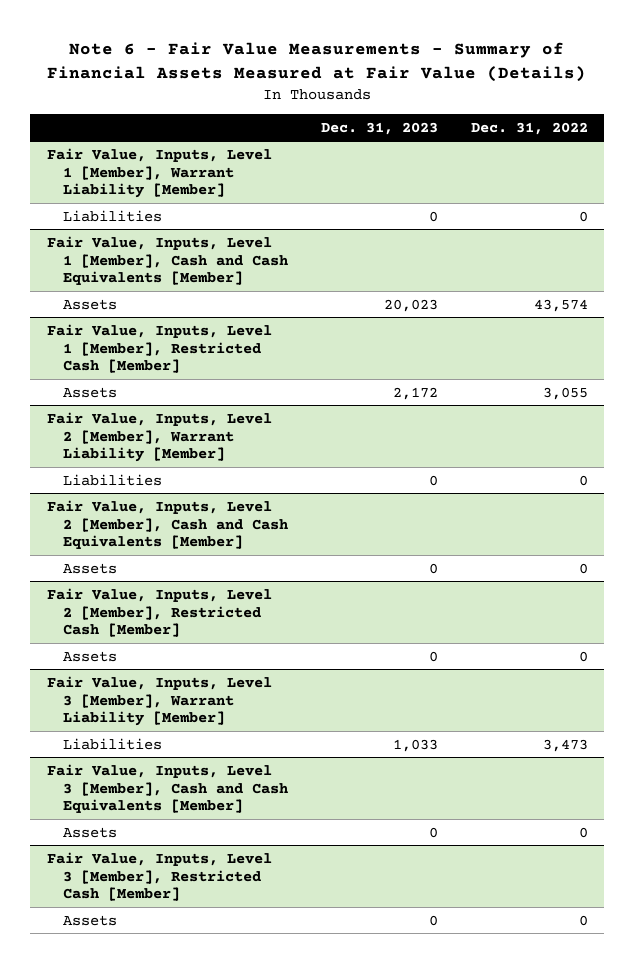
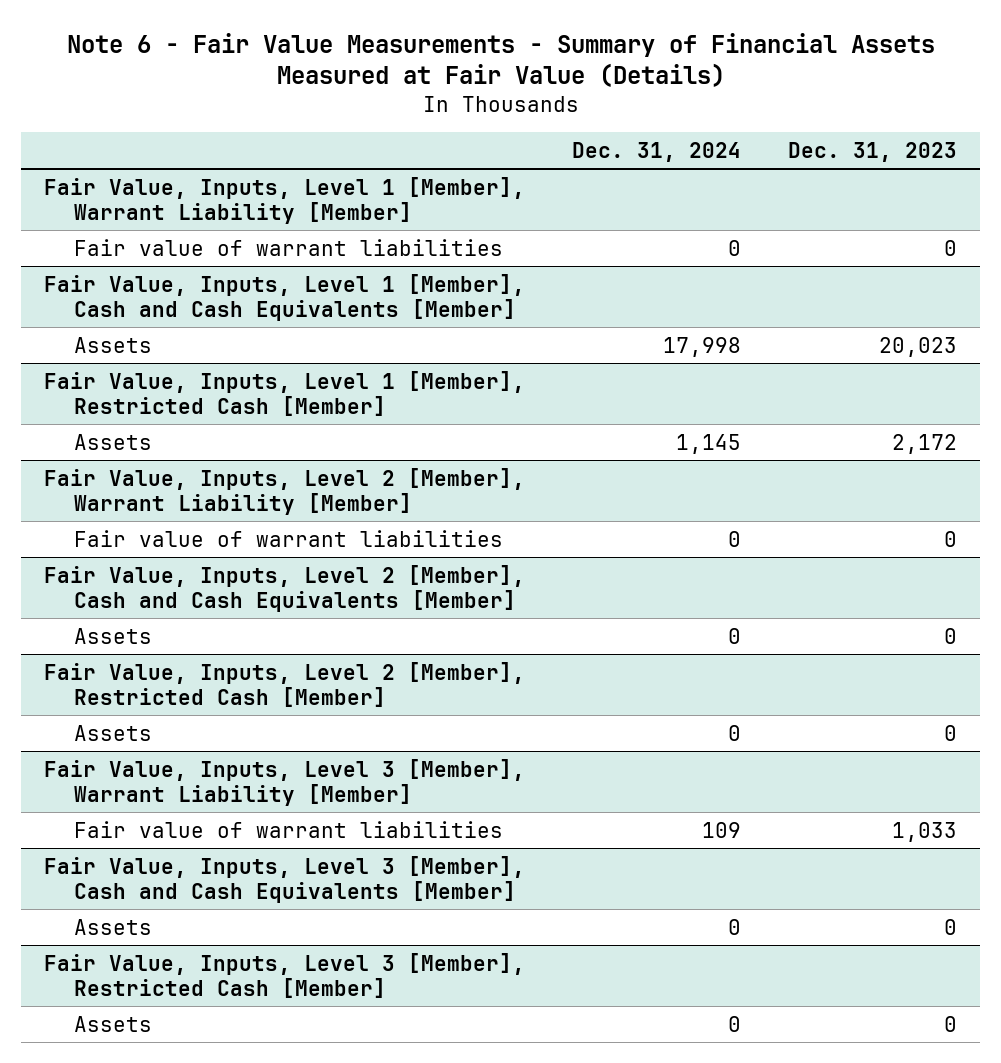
[470,121,588,135] Dec. 31, 2022 -> none
none -> [572,141,742,162] Dec. 31, 2024
[63,209,163,222] Liabilities -> [73,238,503,256] Fair value of warrant liabilities
[63,473,163,486] Liabilities -> [73,529,503,547] Fair value of warrant liabilities
[63,737,163,750] Liabilities -> [73,820,503,838] Fair value of warrant liabilities

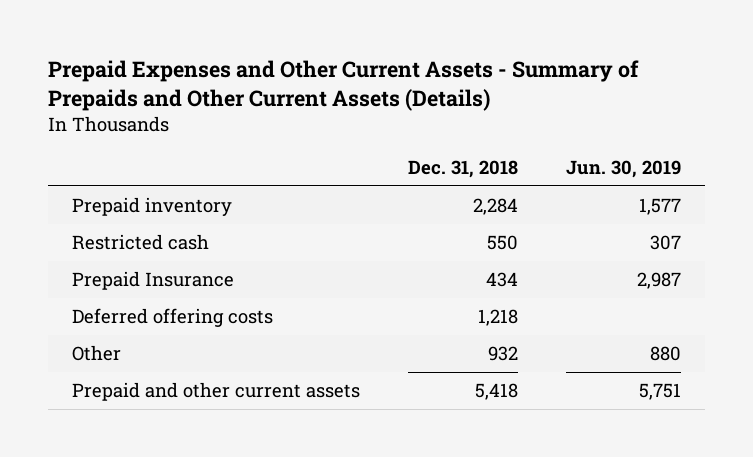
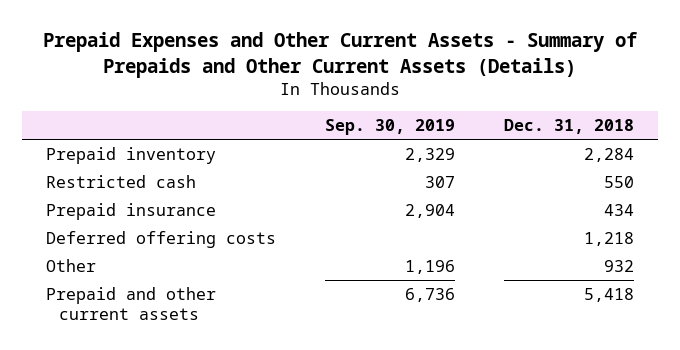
[565,160,681,179] Jun. 30, 2019 -> none
none -> [324,119,455,136] Sep. 30, 2019
[71,270,234,290] Prepaid Insurance -> [46,202,217,220] Prepaid insurance

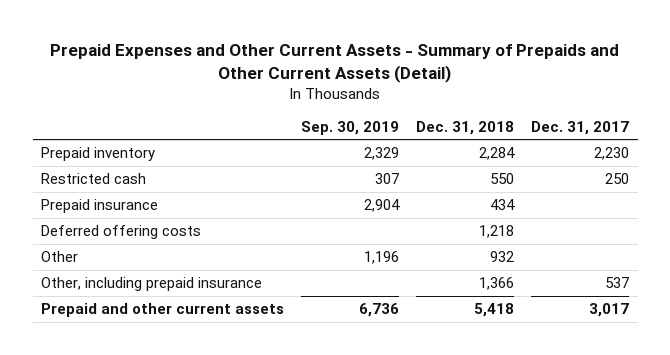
[42,32,638,78] Prepaid Expenses and Other Current Assets - Summary of Prepaids and Other Current Assets (Details) -> [50,43,620,83] Prepaid Expenses and Other Current Assets - Summary of Prepaids and Other Current Assets (Detail)
none -> [531,120,630,135] Dec. 31, 2017
none -> [41,277,263,292] Other, including prepaid insurance

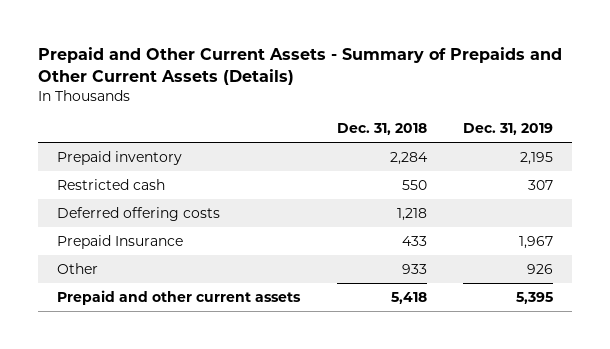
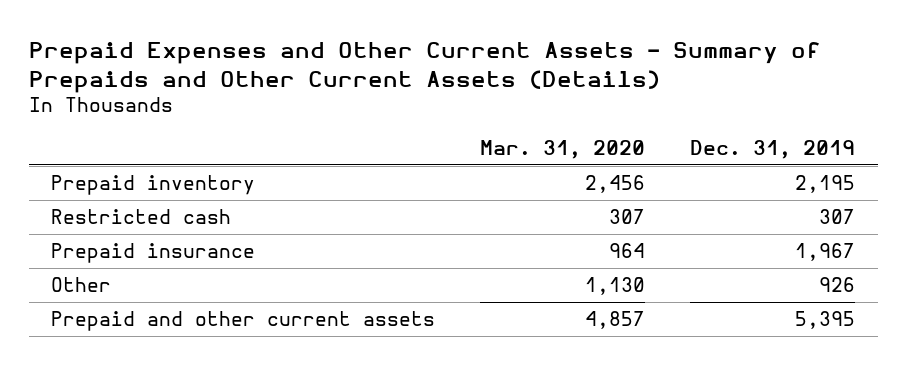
[38,47,563,85] Prepaid and Other Current Assets - Summary of Prepaids and Other Current Assets (Details) -> [28,41,821,93] Prepaid Expenses and Other Current Assets - Summary of Prepaids and Other Current Assets (Details)
[336,123,427,136] Dec. 31, 2018 -> none
none -> [480,139,646,159] Mar. 31, 2020
[56,206,220,221] Deferred offering costs -> none
[56,234,183,249] Prepaid Insurance -> [51,243,256,264] Prepaid insurance

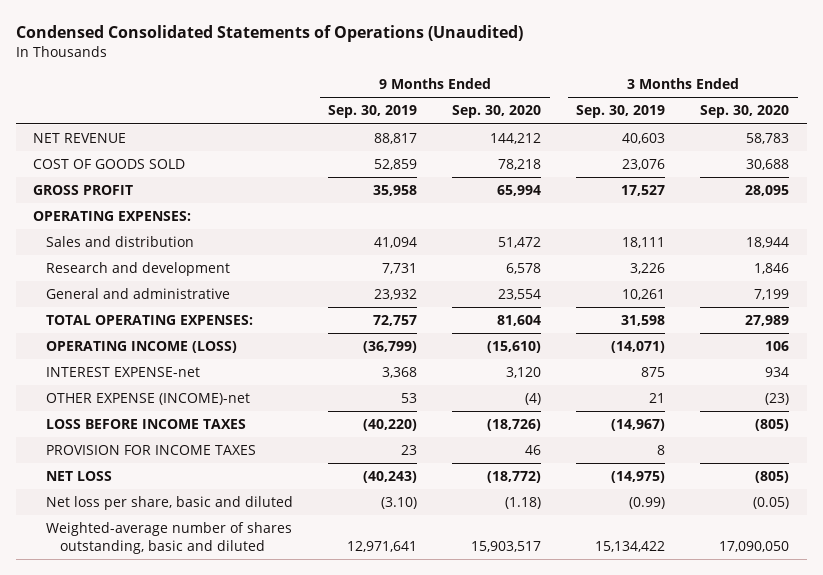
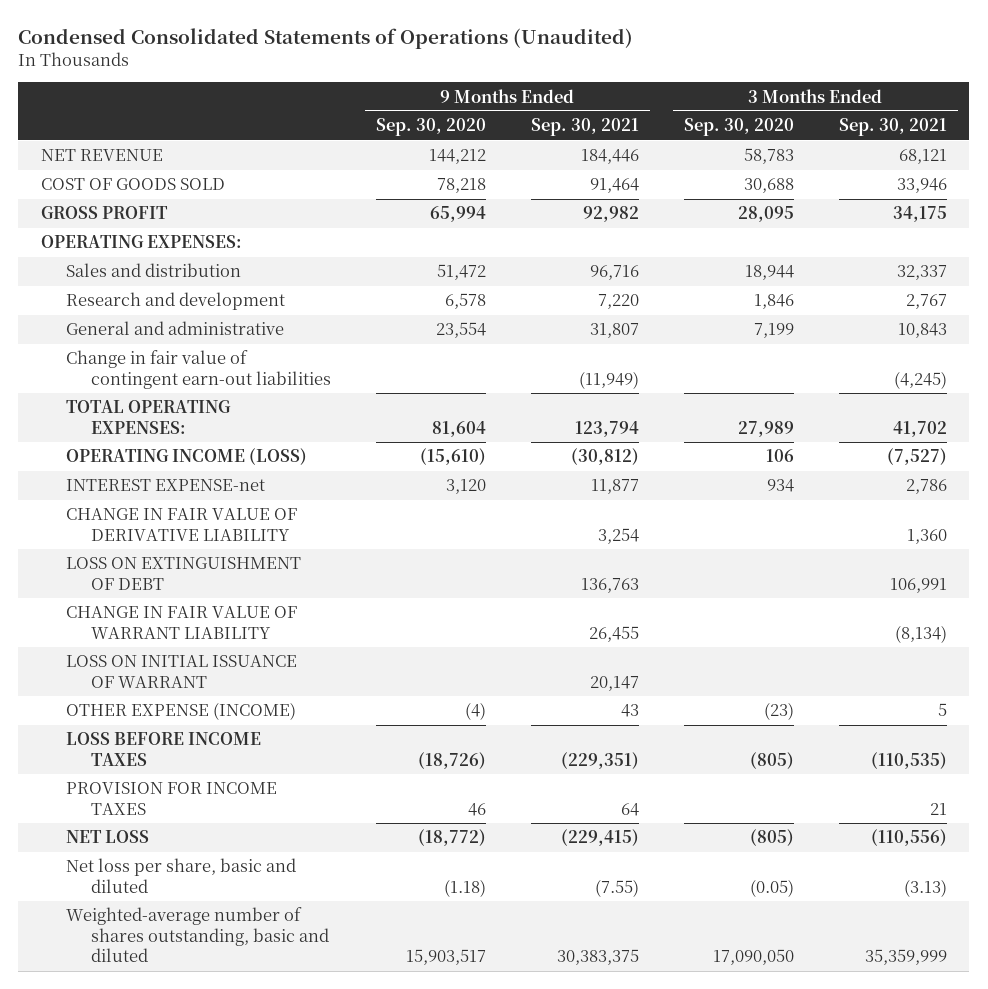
[328,105,418,119] Sep. 30, 2019 -> none
[576,105,666,119] Sep. 30, 2019 -> none
none -> [530,118,639,137] Sep. 30, 2021
none -> [838,118,947,137] Sep. 30, 2021
none -> [65,350,331,389] Change in fair value of contingent earn-out liabilities
none -> [65,508,297,541] CHANGE IN FAIR VALUE OF DERIVATIVE LIABILITY
none -> [65,557,301,590] LOSS ON EXTINGUISHMENT OF DEBT
none -> [65,606,297,639] CHANGE IN FAIR VALUE OF WARRANT LIABILITY
none -> [65,655,297,688] LOSS ON INITIAL ISSUANCE OF WARRANT
[46,393,251,406] OTHER EXPENSE (INCOME)-net -> [65,702,296,721] OTHER EXPENSE (INCOME)

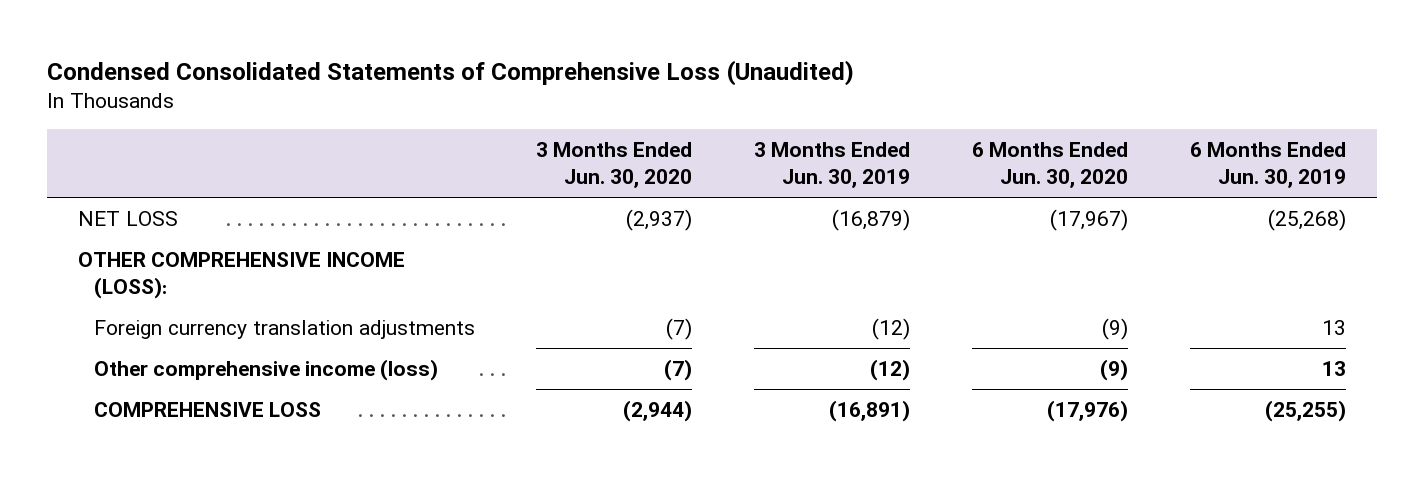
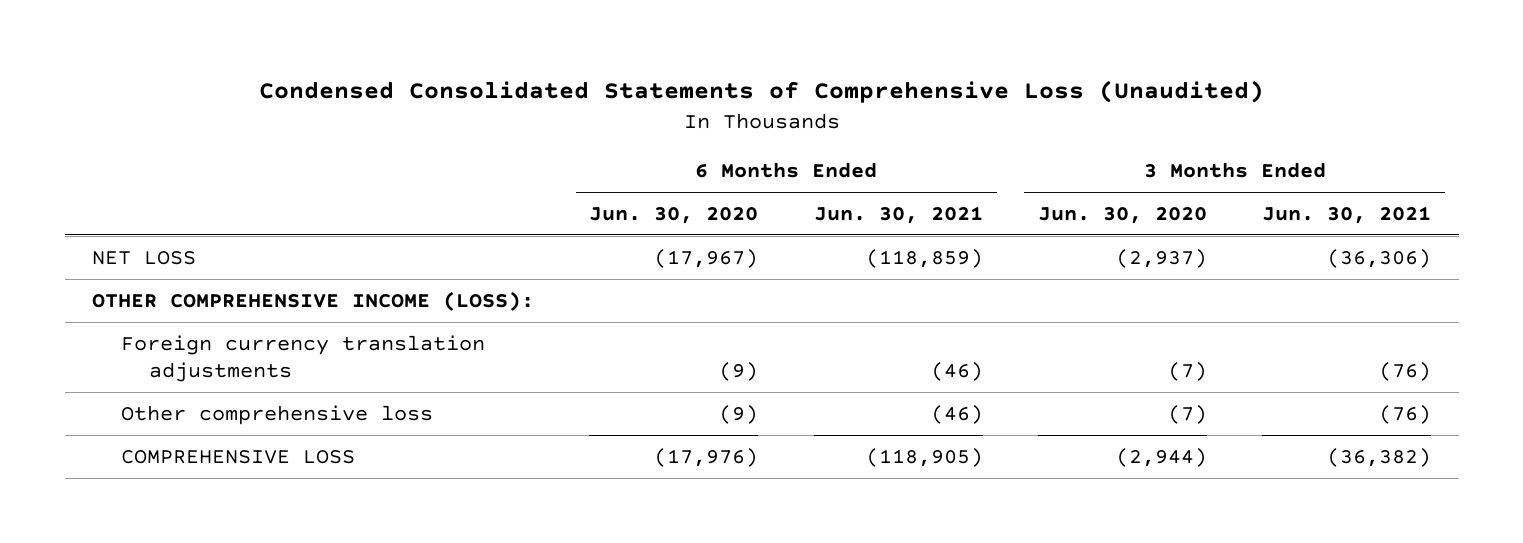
[754,142,911,189] 3 Months Ended Jun. 30, 2019 -> none
[1190,142,1347,189] 6 Months Ended Jun. 30, 2019 -> none
none -> [813,205,983,224] Jun. 30, 2021
none -> [1262,205,1432,224] Jun. 30, 2021
[93,358,438,381] Other comprehensive income (loss) -> [120,404,433,425] Other comprehensive loss

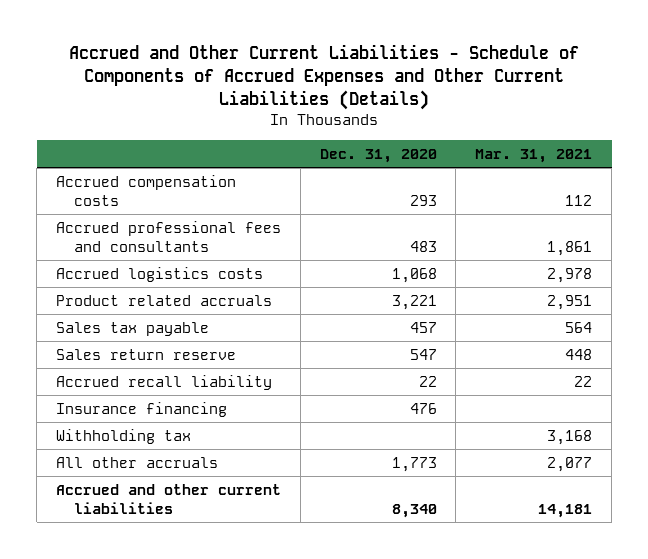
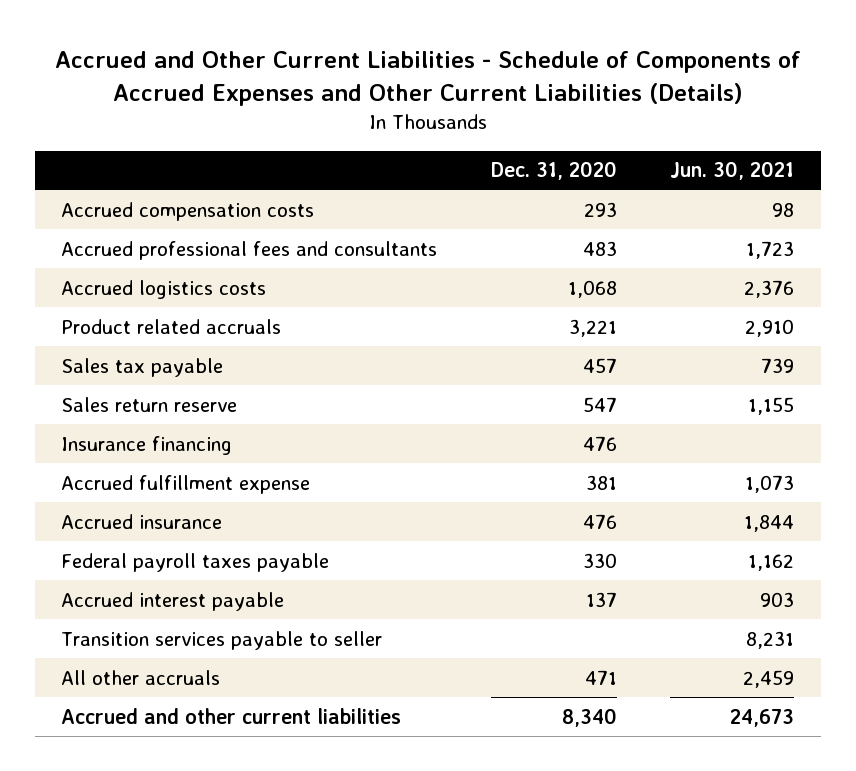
[475,148,593,163] Mar. 31, 2021 -> none
none -> [670,161,795,181] Jun. 30, 2021
[55,374,272,390] Accrued recall liability -> none
[55,428,191,444] Withholding tax -> none
none -> [61,474,311,494] Accrued fulfillment expense
none -> [61,513,223,529] Accrued insurance
none -> [61,552,330,572] Federal payroll taxes payable
none -> [61,591,285,611] Accrued interest payable
none -> [61,630,383,650] Transition services payable to seller
[391,456,437,472] 1,773 -> [584,669,617,685] 471

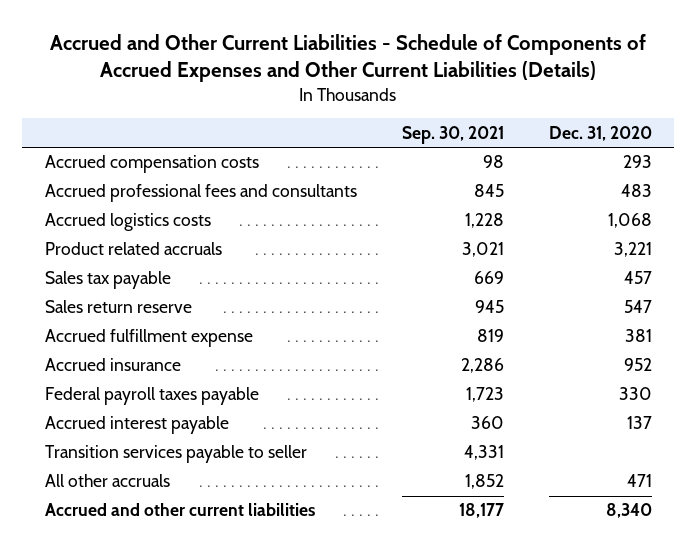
[670,161,795,181] Jun. 30, 2021 -> none
none -> [401,125,504,144] Sep. 30, 2021
[61,435,233,455] Insurance financing -> none
[582,513,617,529] 476 -> [623,358,652,372] 952

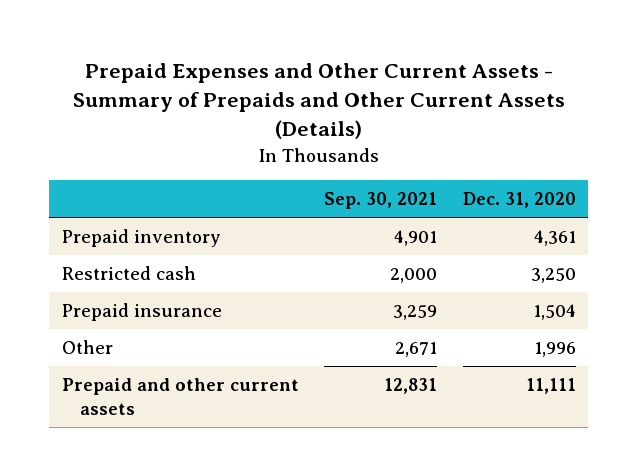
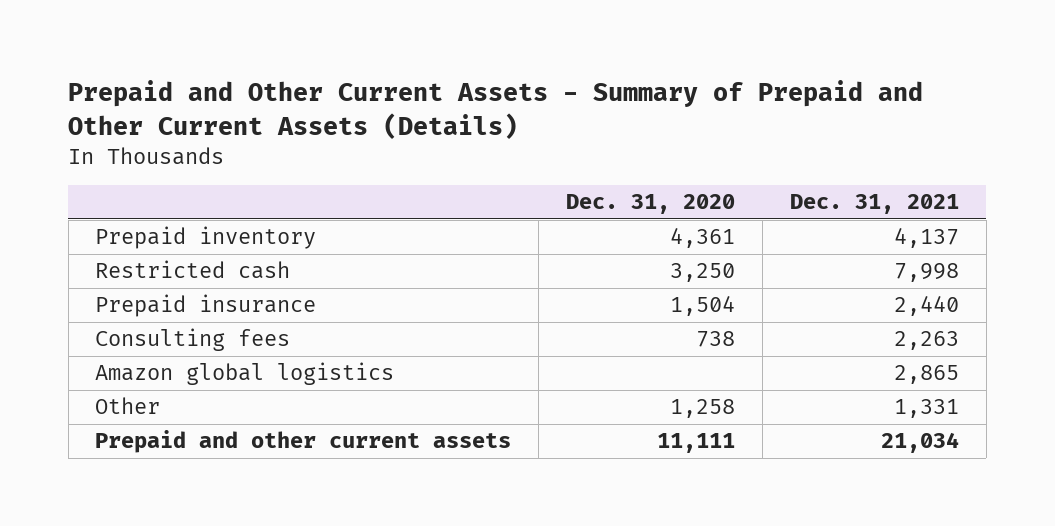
[72,63,565,140] Prepaid Expenses and Other Current Assets - Summary of Prepaids and Other Current Assets (Details) -> [68,80,924,139] Prepaid and Other Current Assets - Summary of Prepaid and Other Current Assets (Details)
[324,192,438,210] Sep. 30, 2021 -> none
none -> [790,194,960,215] Dec. 31, 2021
none -> [95,328,291,352] Consulting fees
none -> [95,362,395,386] Amazon global logistics
[533,341,576,357] 1,996 -> [670,399,736,419] 1,258

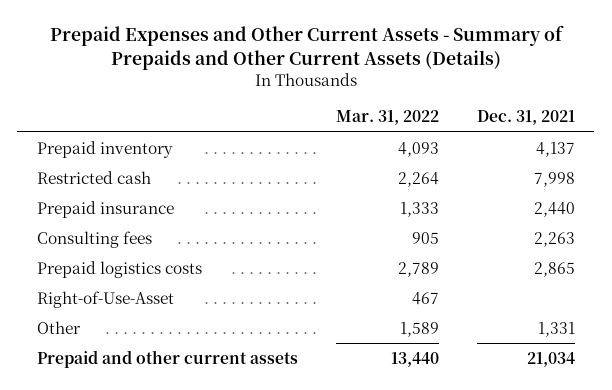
[68,80,924,139] Prepaid and Other Current Assets - Summary of Prepaid and Other Current Assets (Details) -> [49,25,564,71] Prepaid Expenses and Other Current Assets - Summary of Prepaids and Other Current Assets (Details)
[566,194,736,215] Dec. 31, 2020 -> none
none -> [335,110,439,126] Mar. 31, 2022
[95,362,395,386] Amazon global logistics -> [36,260,202,278] Prepaid logistics costs
none -> [36,290,174,308] Right-of-Use-Asset

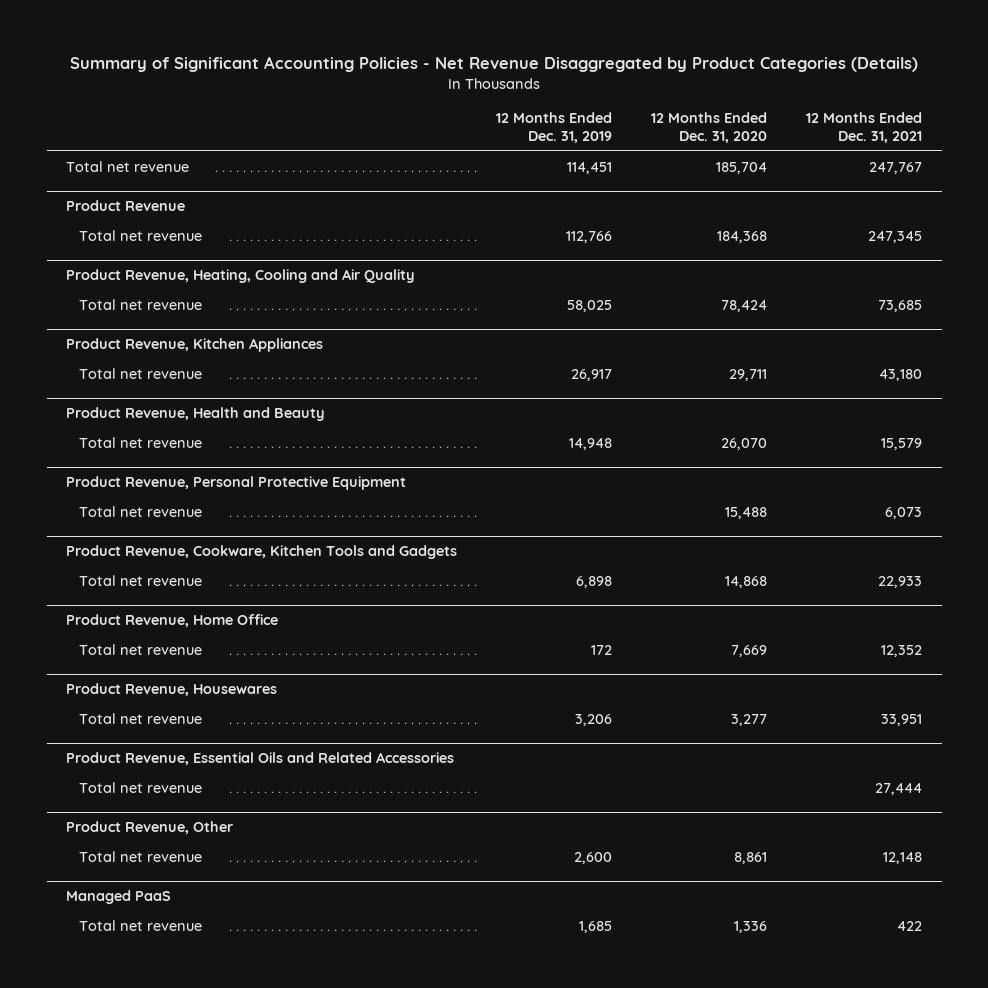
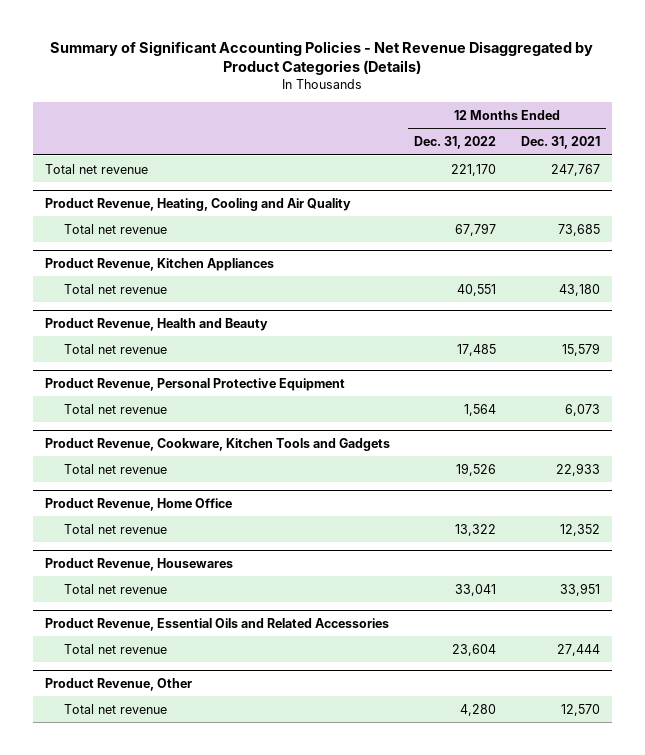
[496,112,613,144] 12 Months Ended Dec. 31, 2019 -> none
[651,112,768,144] 12 Months Ended Dec. 31, 2020 -> none
none -> [414,136,497,150] Dec. 31, 2022
[66,199,186,211] Product Revenue -> none
[79,229,203,241] Total net revenue -> none
[66,889,172,904] Managed PaaS -> none
[79,919,203,931] Total net revenue -> none
[883,851,923,864] 12,148 -> [560,703,600,716] 12,570

